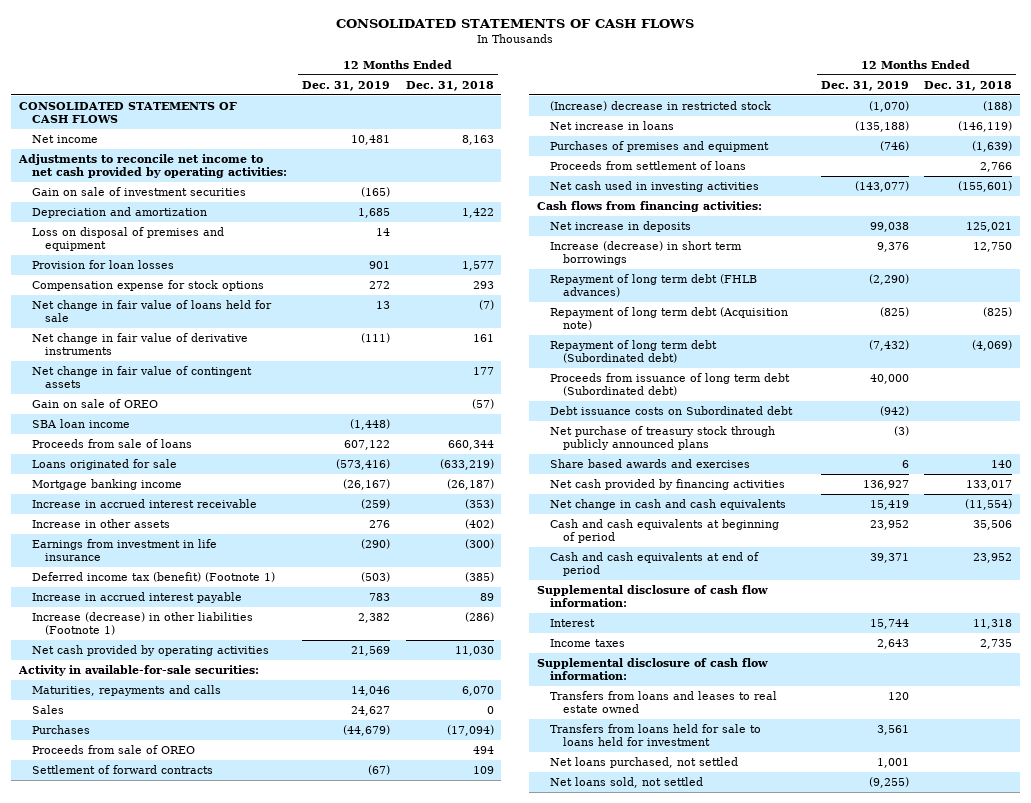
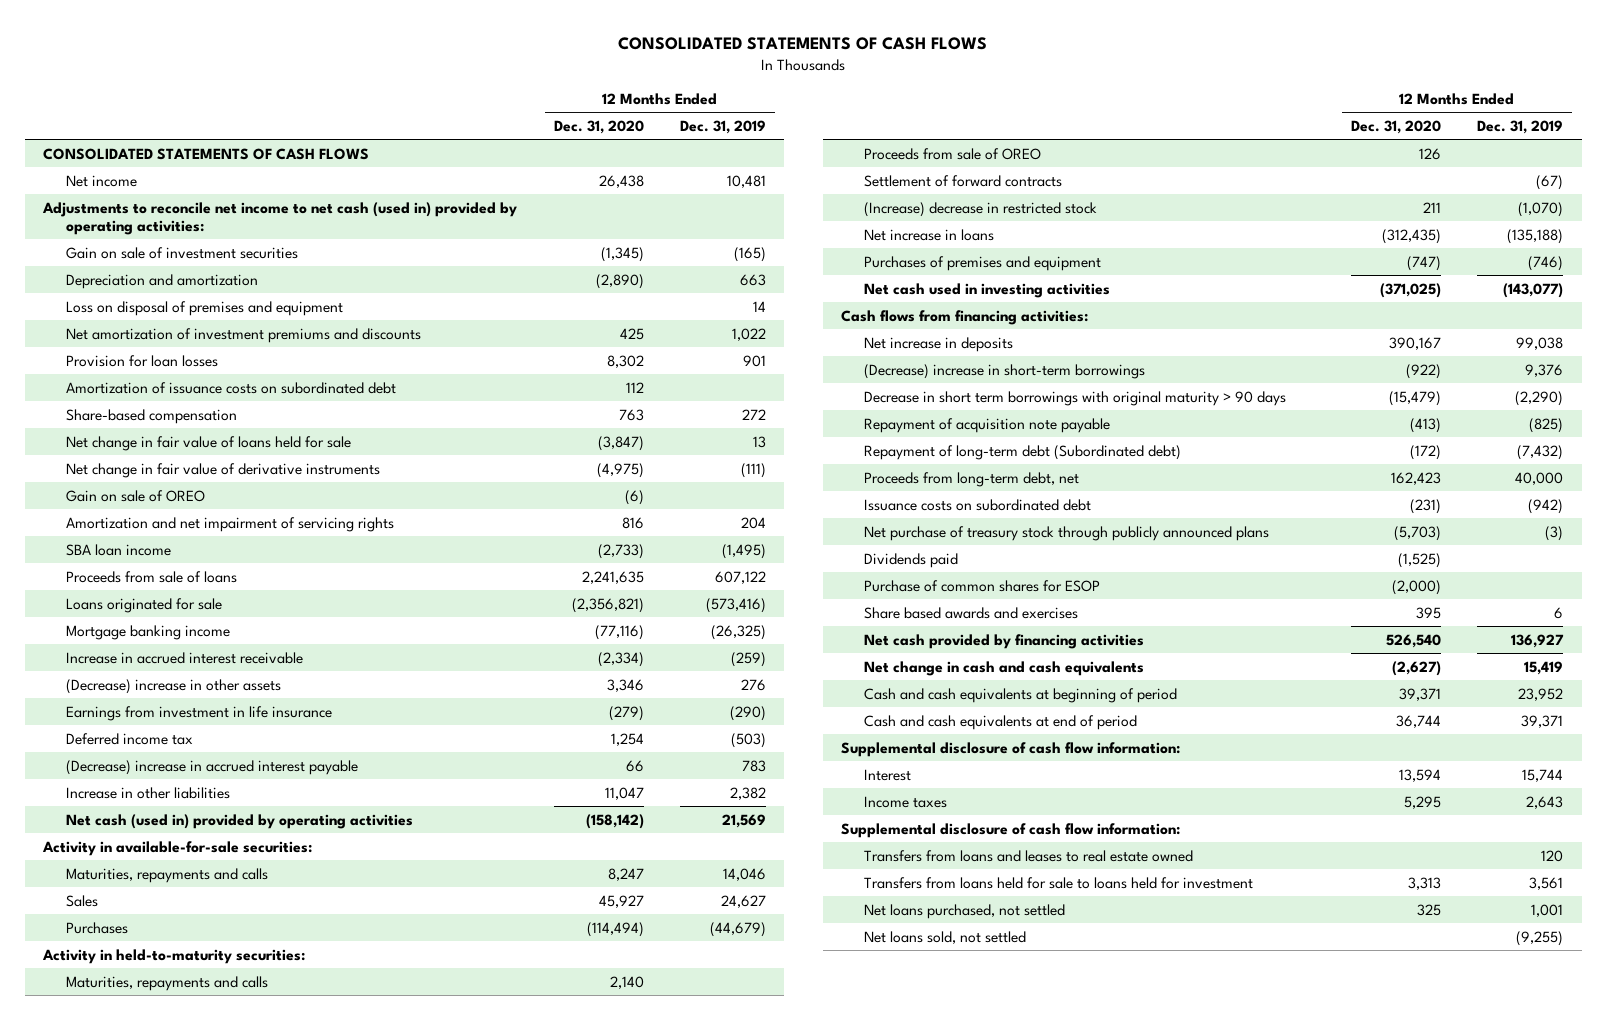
[405,80,494,91] Dec. 31, 2018 -> none
none -> [553,119,644,134] Dec. 31, 2020
[17,154,287,179] Adjustments to reconcile net income to net cash provided by operating activities: -> [42,201,518,235] Adjustments to reconcile net income to net cash (used in) provided by operating activities:
[358,208,391,219] 1,685 -> [740,273,767,286] 663
none -> [66,327,422,343] Net amortization of investment premiums and discounts
none -> [66,381,397,394] Amortization of issuance costs on subordinated debt
[31,280,264,292] Compensation expense for stock options -> [66,408,238,424] Share-based compensation
[31,366,252,389] Net change in fair value of contingent assets -> none
none -> [66,516,395,532] Amortization and net impairment of servicing rights
[350,419,391,431] (1,448) -> [722,543,767,559] (1,495)
[343,479,391,491] (26,167) -> [711,624,767,640] (26,325)
[31,519,170,529] Increase in other assets -> [66,678,282,694] (Decrease) increase in other assets
[31,572,275,583] Deferred income tax (benefit) (Footnote 1) -> [66,732,194,745] Deferred income tax
[31,592,242,604] Increase in accrued interest payable -> [66,759,359,775] (Decrease) increase in accrued interest payable
[31,612,253,636] Increase (decrease) in other liabilities (Footnote 1) -> [66,786,231,799] Increase in other liabilities
[31,645,269,657] Net cash provided by operating activities -> [66,813,414,829] Net cash (used in) provided by operating activities
none -> [42,948,306,964] Activity in held-to-maturity securities:
none -> [66,975,269,991] Maturities, repayments and calls
[550,161,747,171] Proceeds from settlement of loans -> none
[550,241,743,266] Increase (decrease) in short term borrowings -> [863,363,1145,379] (Decrease) increase in short-term borrowings
[550,274,758,298] Repayment of long term debt (FHLB advances) -> [863,390,1286,406] Decrease in short term borrowings with original maturity > 90 days
[550,307,789,331] Repayment of long term debt (Acquisition note) -> [863,417,1110,433] Repayment of acquisition note payable
[550,340,718,364] Repayment of long term debt (Subordinated debt) -> [863,444,1181,460] Repayment of long-term debt (Subordinated debt)
[550,373,791,397] Proceeds from issuance of long term debt (Subordinated debt) -> [863,471,1079,487] Proceeds from long-term debt, net
[550,406,794,416] Debt issuance costs on Subordinated debt -> [863,498,1091,511] Issuance costs on subordinated debt
none -> [863,552,958,568] Dividends paid
none -> [863,579,1100,592] Purchase of common shares for ESOP

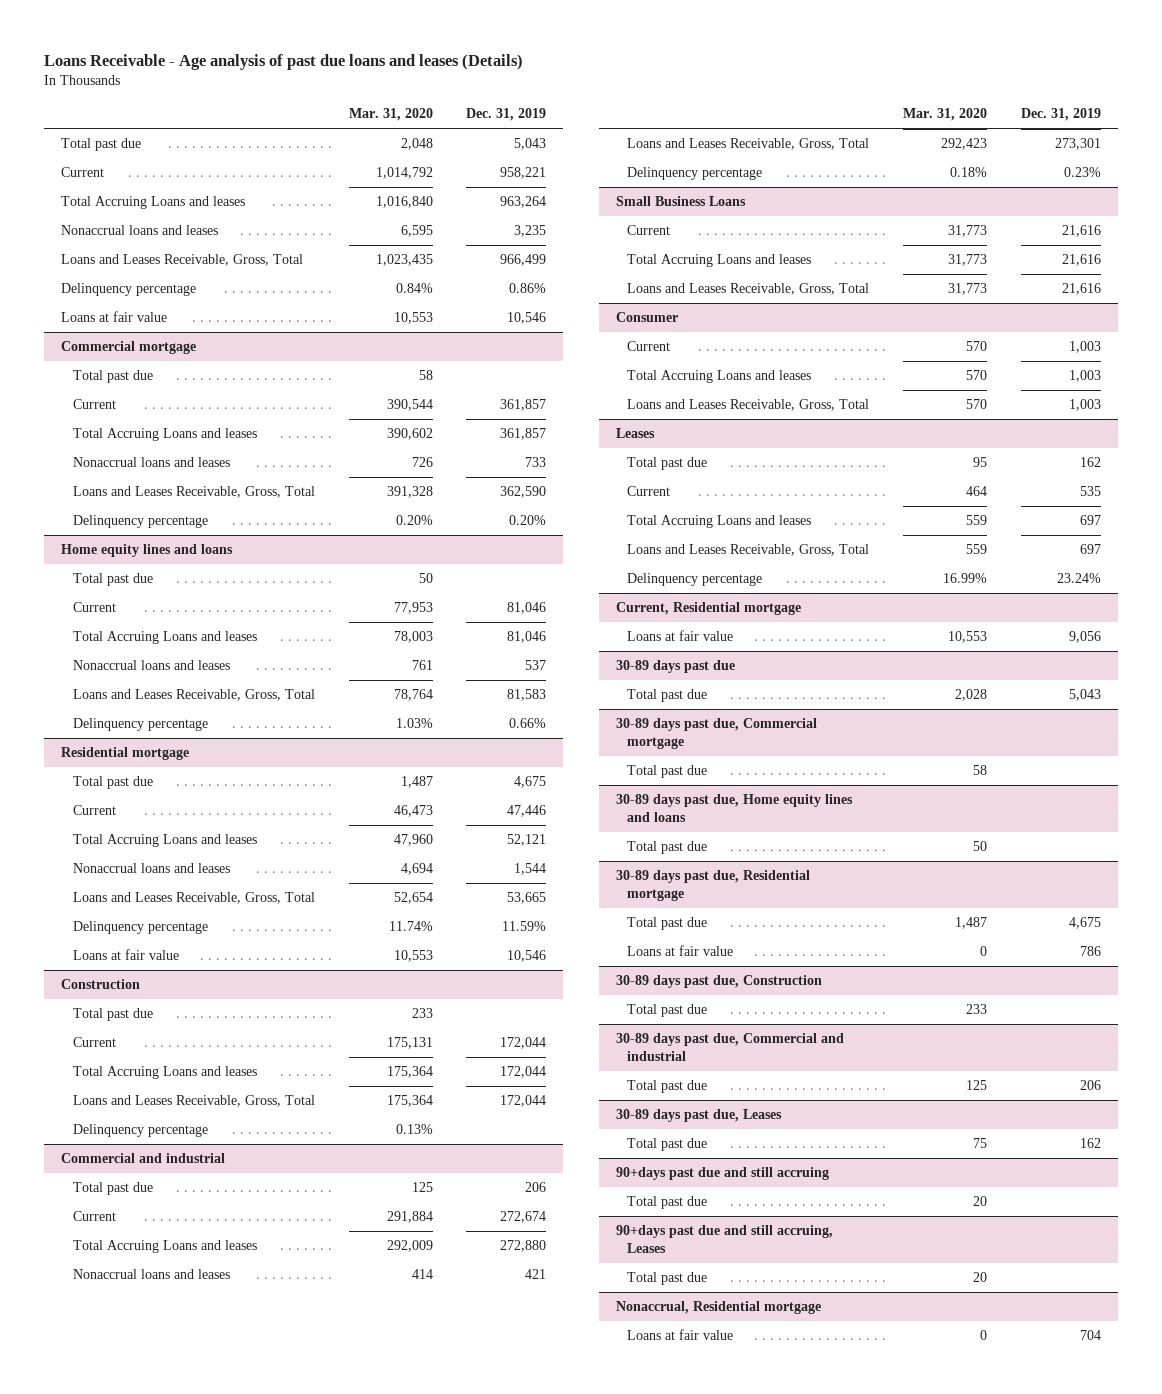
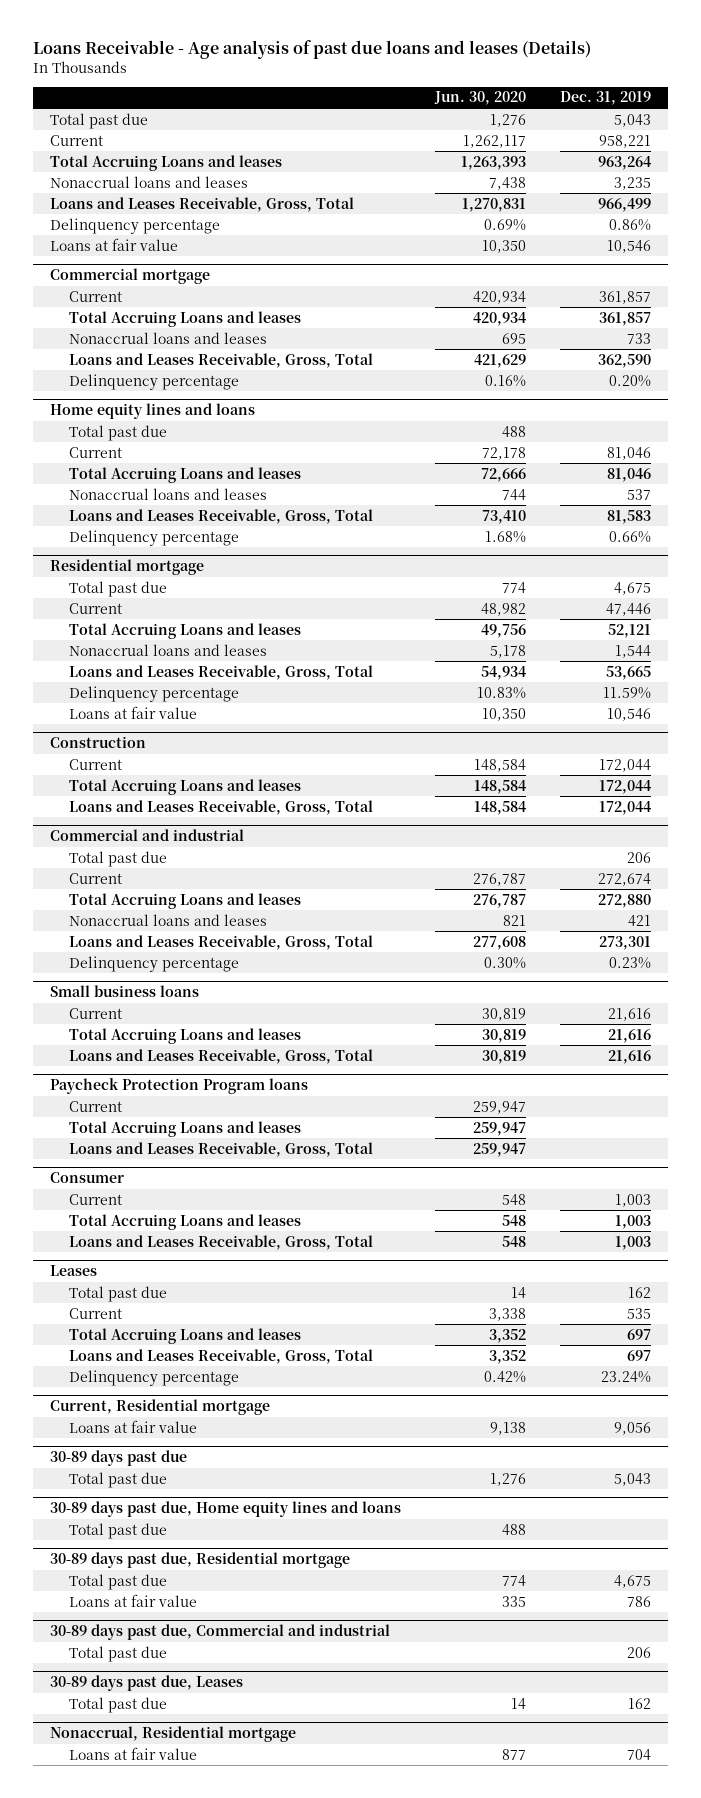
[348,108,433,122] Mar. 31, 2020 -> none
none -> [433,91,526,106] Jun. 30, 2020
[72,369,153,383] Total past due -> none
[72,1007,153,1021] Total past due -> none
[72,1123,208,1137] Delinquency percentage -> none
[615,195,746,206] Small Business Loans -> [49,985,199,998] Small business loans
none -> [49,1078,308,1095] Paycheck Protection Program loans
none -> [68,1100,122,1112] Current
none -> [68,1120,301,1137] Total Accruing Loans and leases
none -> [68,1141,373,1157] Loans and Leases Receivable, Gross, Total
[615,717,817,749] 30-89 days past due, Commercial mortgage -> none
[627,764,708,778] Total past due -> none
[615,974,822,988] 30-89 days past due, Construction -> none
[627,1003,708,1017] Total past due -> none
[615,1166,829,1180] 90+days past due and still accruing -> none
[627,1195,708,1209] Total past due -> none
[615,1224,833,1253] 90+days past due and still accruing, Leases -> none
[627,1271,708,1285] Total past due -> none

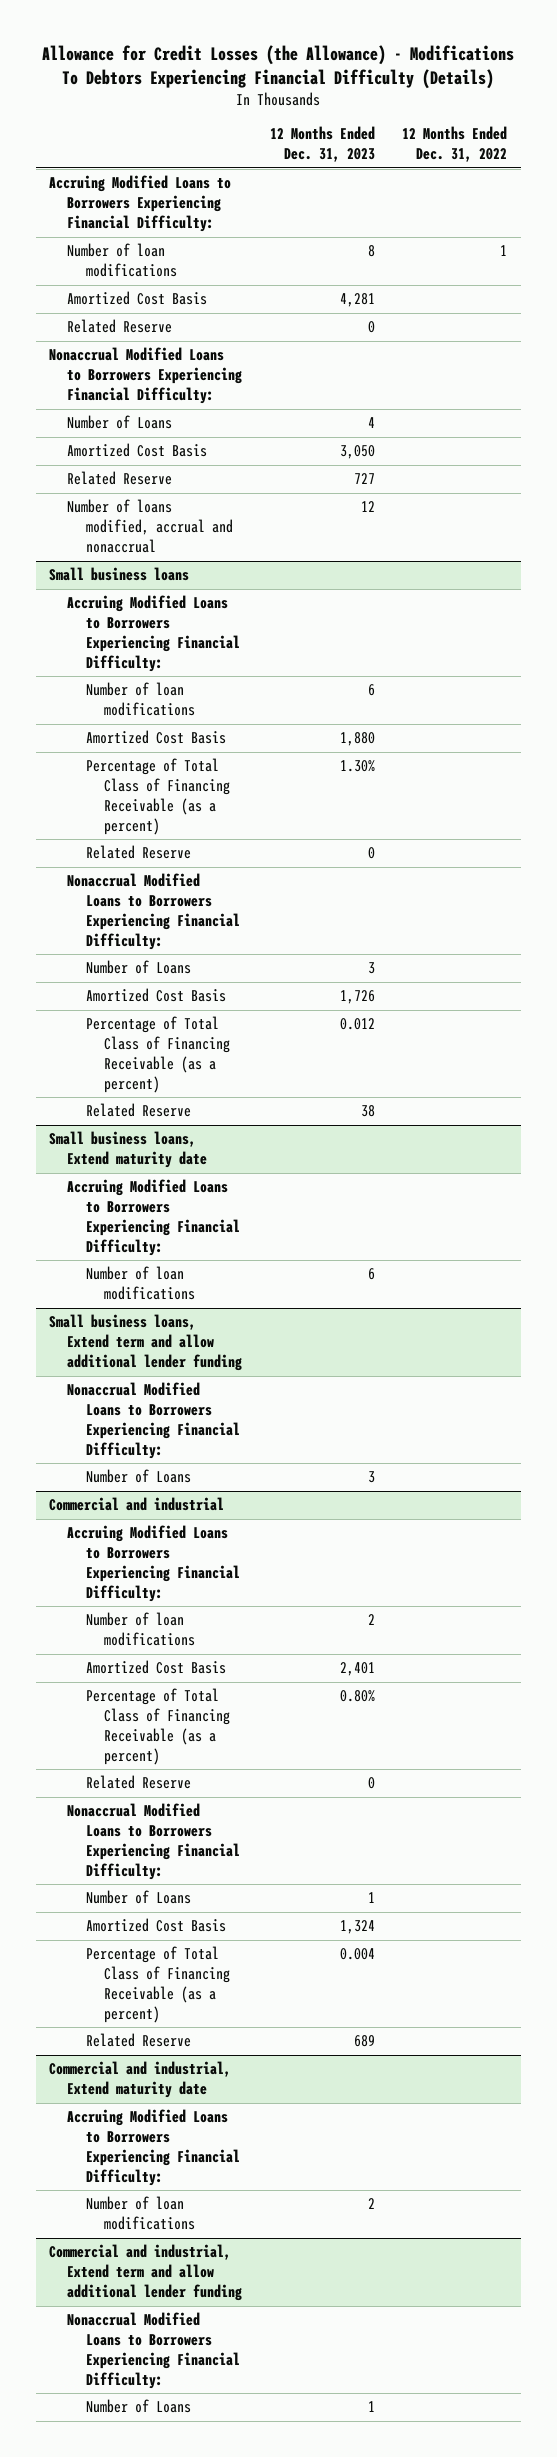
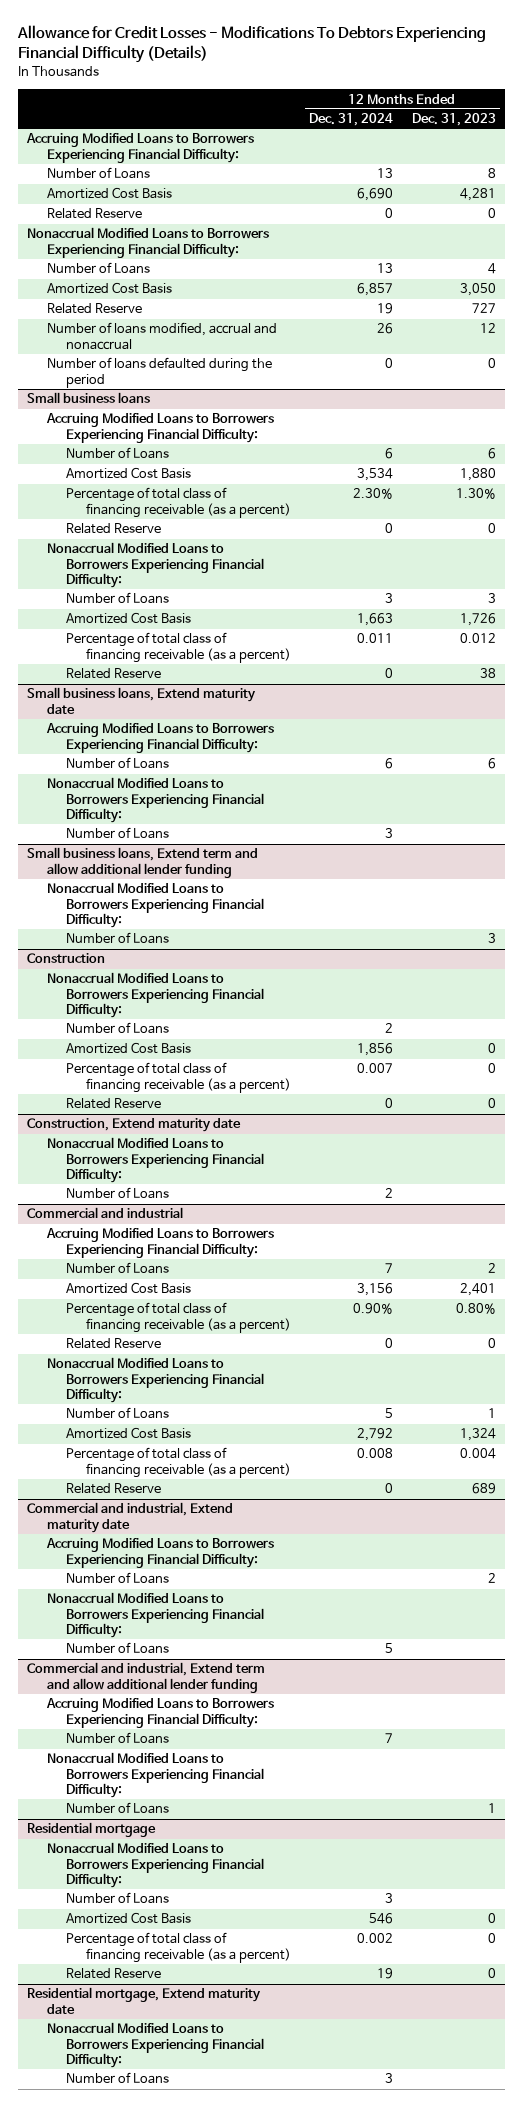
[42,44,515,89] Allowance for Credit Losses (the Allowance) - Modifications To Debtors Experiencing Financial Difficulty (Details) -> [17,25,487,64] Allowance for Credit Losses - Modifications To Debtors Experiencing Financial Difficulty (Details)
[402,126,508,163] 12 Months Ended Dec. 31, 2022 -> none
none -> [309,113,394,127] Dec. 31, 2024
[67,243,177,278] Number of loan modifications -> [46,167,150,180] Number of Loans
none -> [46,357,272,388] Number of loans defaulted during the period
[85,682,195,717] Number of loan modifications -> [66,447,170,460] Number of Loans
[85,758,230,836] Percentage of Total Class of Financing Receivable (as a percent) -> [66,487,292,518] Percentage of total class of financing receivable (as a percent)
[85,1016,230,1094] Percentage of Total Class of Financing Receivable (as a percent) -> [66,632,292,663] Percentage of total class of financing receivable (as a percent)
[85,1266,195,1301] Number of loan modifications -> [66,757,170,770] Number of Loans
none -> [46,777,265,823] Nonaccrual Modified Loans to Borrowers Experiencing Financial Difficulty:
none -> [66,827,170,840] Number of Loans
none -> [27,953,106,964] Construction
none -> [46,972,265,1018] Nonaccrual Modified Loans to Borrowers Experiencing Financial Difficulty:
none -> [66,1022,170,1035] Number of Loans
none -> [66,1042,192,1055] Amortized Cost Basis
none -> [66,1062,292,1093] Percentage of total class of financing receivable (as a percent)
none -> [66,1098,162,1110] Related Reserve
none -> [27,1118,242,1133] Construction, Extend maturity date
none -> [46,1137,265,1183] Nonaccrual Modified Loans to Borrowers Experiencing Financial Difficulty:
none -> [66,1187,170,1200] Number of Loans
[85,1612,195,1647] Number of loan modifications -> [66,1262,170,1275] Number of Loans
[85,1688,230,1766] Percentage of Total Class of Financing Receivable (as a percent) -> [66,1302,292,1333] Percentage of total class of financing receivable (as a percent)
[85,1946,230,2024] Percentage of Total Class of Financing Receivable (as a percent) -> [66,1447,292,1478] Percentage of total class of financing receivable (as a percent)
[85,2196,195,2231] Number of loan modifications -> [66,1572,170,1585] Number of Loans
none -> [46,1592,265,1638] Nonaccrual Modified Loans to Borrowers Experiencing Financial Difficulty:
none -> [66,1642,170,1655] Number of Loans
none -> [45,1698,274,1728] Accruing Modified Loans to Borrowers Experiencing Financial Difficulty:
none -> [66,1732,170,1745] Number of Loans
none -> [27,1822,157,1838] Residential mortgage
none -> [46,1842,265,1888] Nonaccrual Modified Loans to Borrowers Experiencing Financial Difficulty:
none -> [66,1892,170,1905] Number of Loans
none -> [66,1912,192,1925] Amortized Cost Basis
none -> [66,1932,292,1963] Percentage of total class of financing receivable (as a percent)
none -> [66,1968,162,1980] Related Reserve
none -> [27,1987,262,2014] Residential mortgage, Extend maturity date
none -> [46,2022,265,2068] Nonaccrual Modified Loans to Borrowers Experiencing Financial Difficulty:
none -> [66,2072,170,2085] Number of Loans

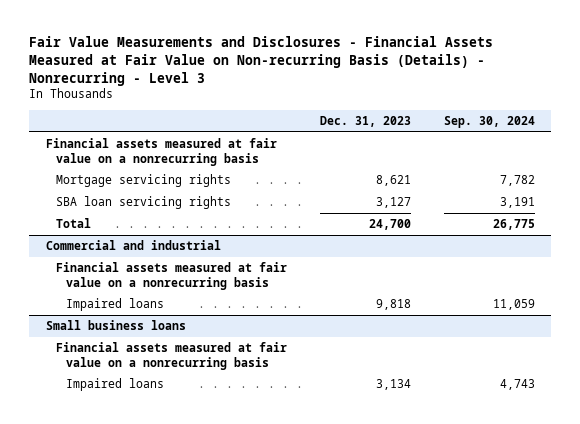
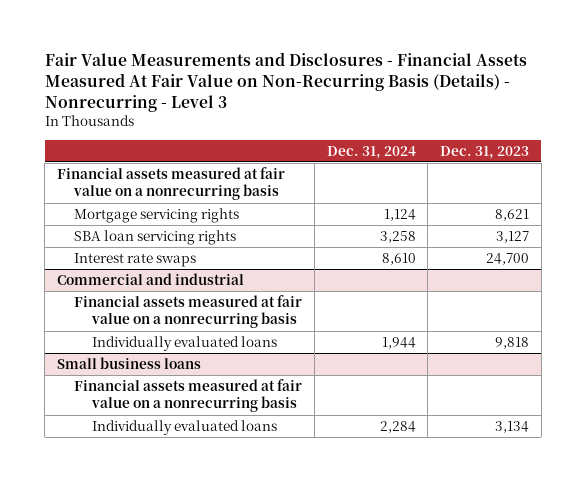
[29,35,494,86] Fair Value Measurements and Disclosures - Financial Assets Measured at Fair Value on Non-recurring Basis (Details) - Nonrecurring - Level 3 -> [44,51,527,112] Fair Value Measurements and Disclosures - Financial Assets Measured At Fair Value on Non-Recurring Basis (Details) - Nonrecurring - Level 3
[443,115,535,128] Sep. 30, 2024 -> none
none -> [326,145,416,159] Dec. 31, 2024
[55,218,91,229] Total -> [74,253,197,268] Interest rate swaps
[65,298,164,312] Impaired loans -> [91,336,277,352] Individually evaluated loans
[65,378,164,392] Impaired loans -> [91,420,277,436] Individually evaluated loans

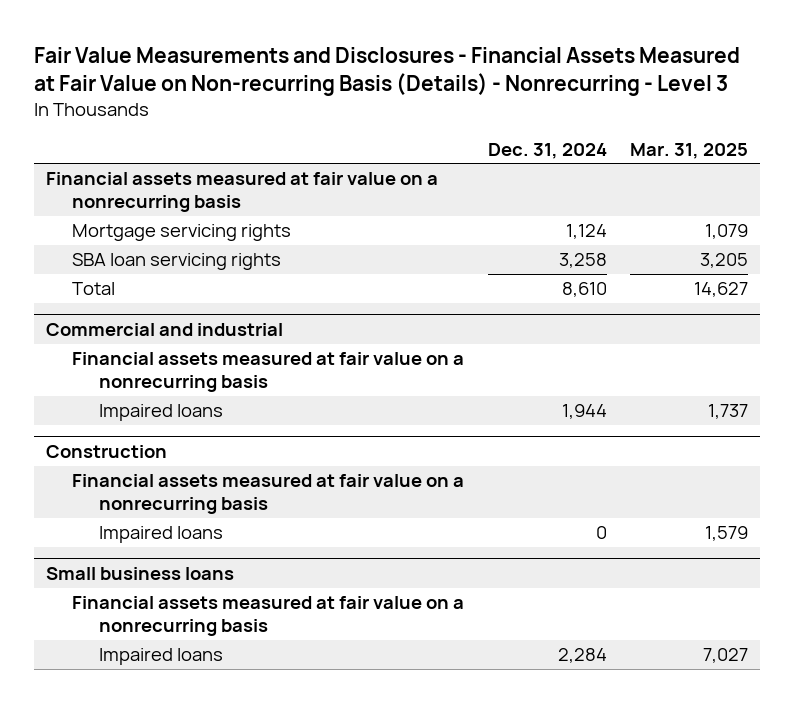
[44,51,527,112] Fair Value Measurements and Disclosures - Financial Assets Measured At Fair Value on Non-Recurring Basis (Details) - Nonrecurring - Level 3 -> [34,46,741,97] Fair Value Measurements and Disclosures - Financial Assets Measured at Fair Value on Non-recurring Basis (Details) - Nonrecurring - Level 3
[440,145,530,159] Dec. 31, 2023 -> none
none -> [630,142,749,159] Mar. 31, 2025
[74,253,197,268] Interest rate swaps -> [72,282,116,296] Total
[91,336,277,352] Individually evaluated loans -> [99,404,224,422] Impaired loans
none -> [45,444,167,458] Construction
none -> [72,474,465,515] Financial assets measured at fair value on a nonrecurring basis
none -> [99,526,224,544] Impaired loans
[91,420,277,436] Individually evaluated loans -> [99,648,224,666] Impaired loans

